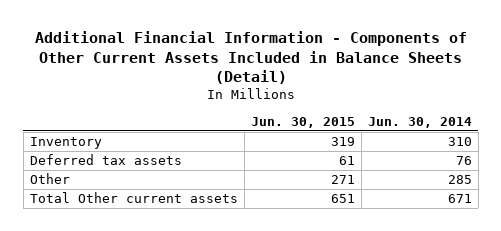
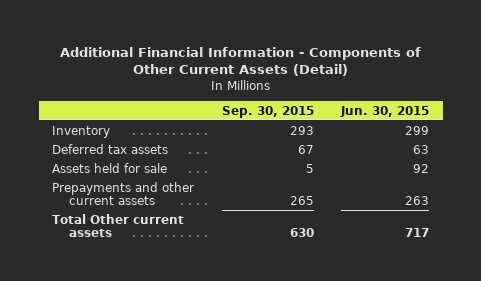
[34,30,467,85] Additional Financial Information - Components of Other Current Assets Included in Balance Sheets (Detail) -> [59,46,421,77] Additional Financial Information - Components of Other Current Assets (Detail)
[367,117,472,129] Jun. 30, 2014 -> none
none -> [221,105,314,118] Sep. 30, 2015
[29,173,70,185] Other -> none
[330,137,355,147] 319 -> [404,125,429,135] 299
[338,156,355,166] 61 -> [412,144,429,154] 63
none -> [52,162,168,173] Assets held for sale
none -> [52,181,195,205] Prepayments and other current assets
[330,194,355,204] 651 -> [404,227,429,237] 717

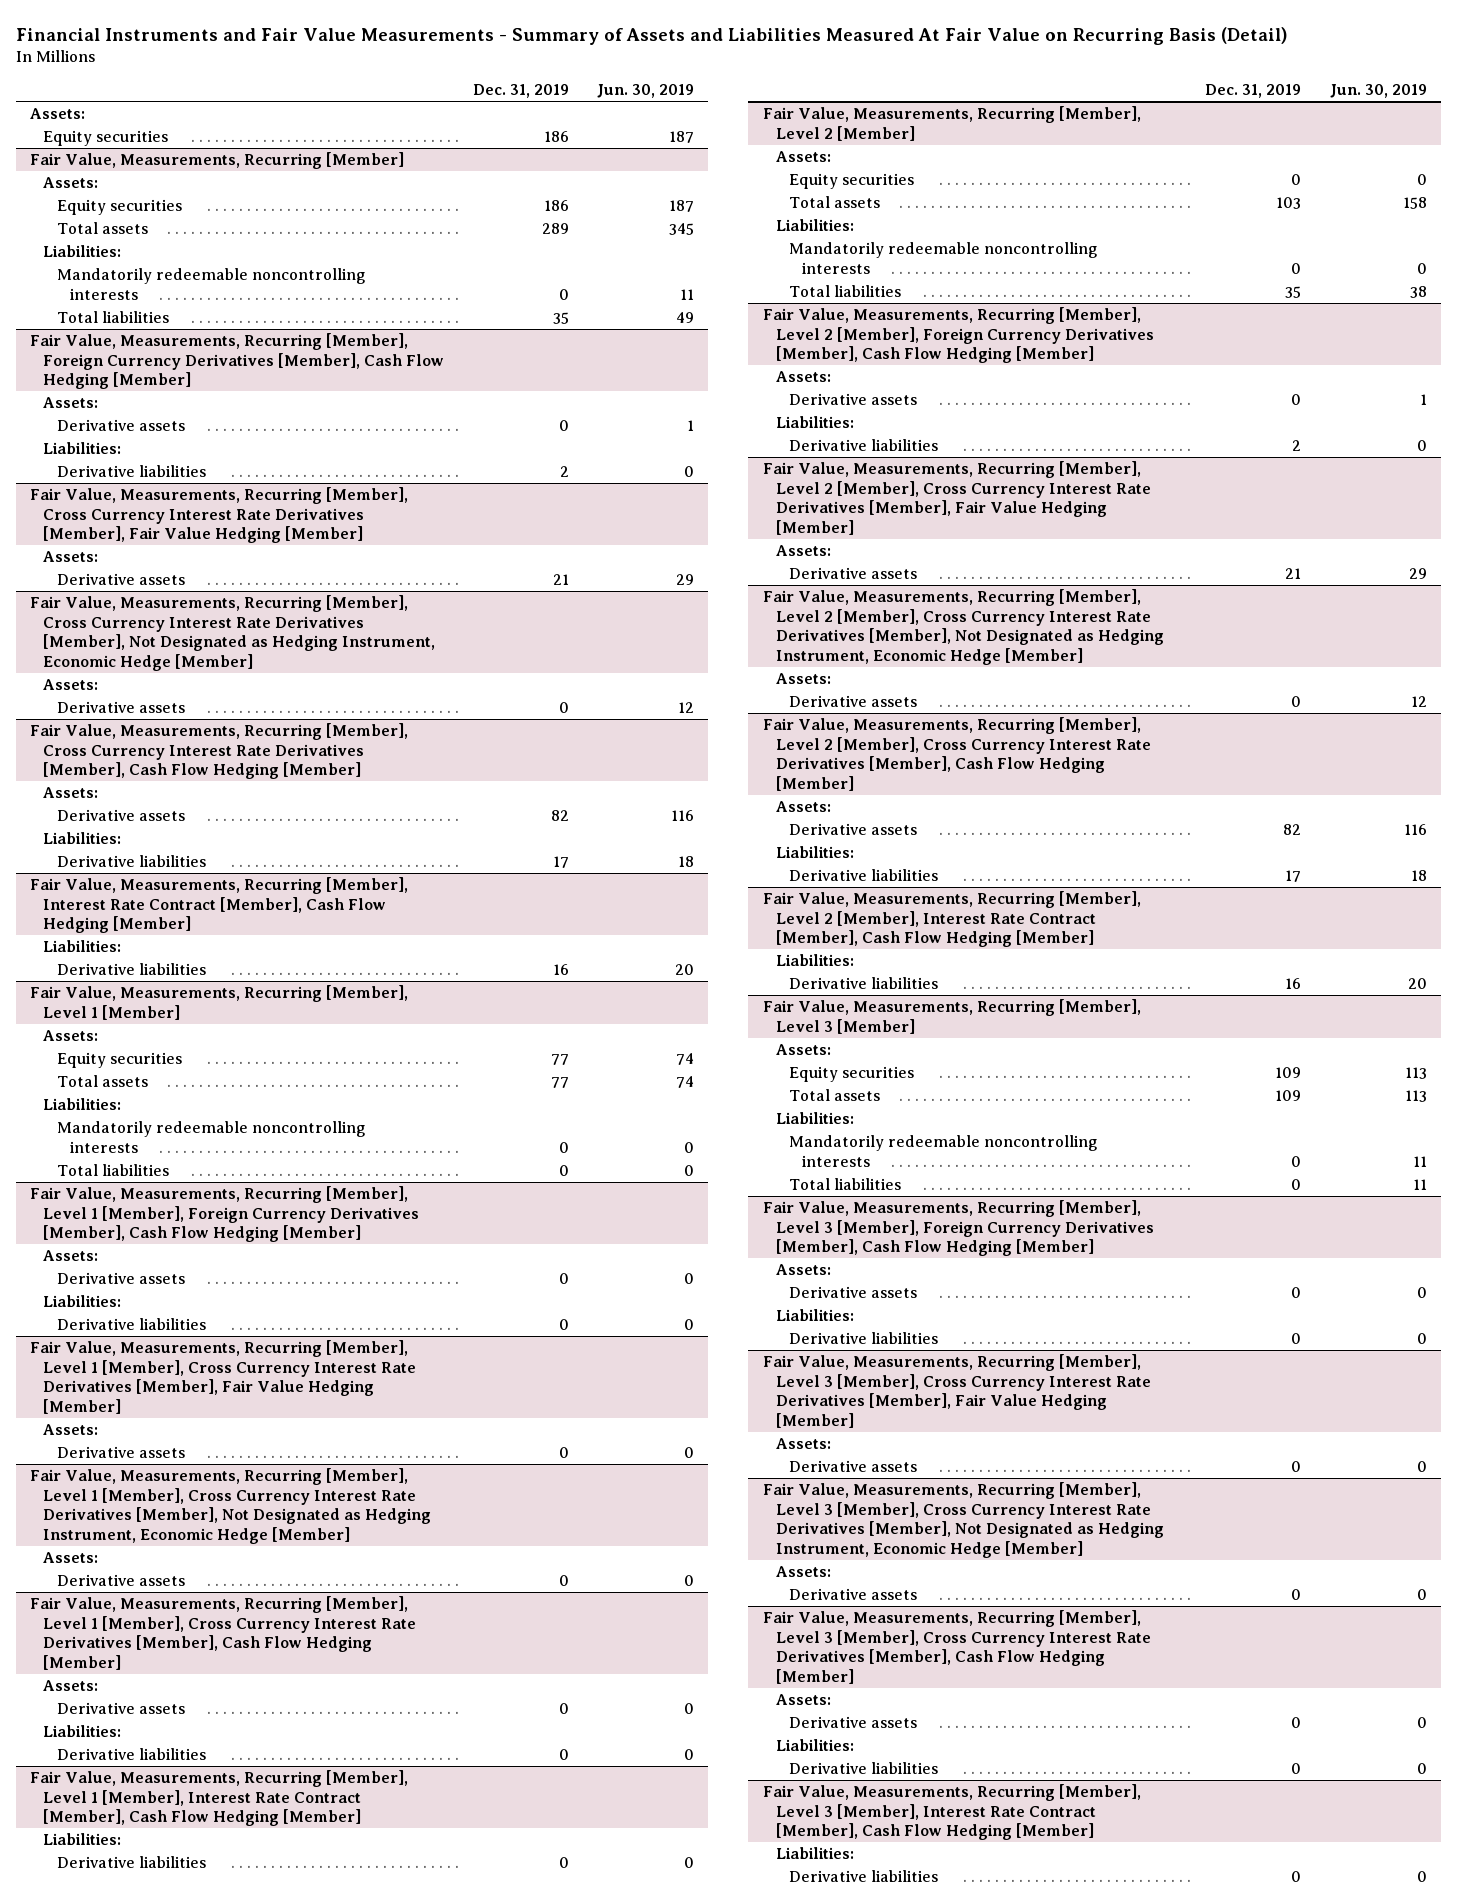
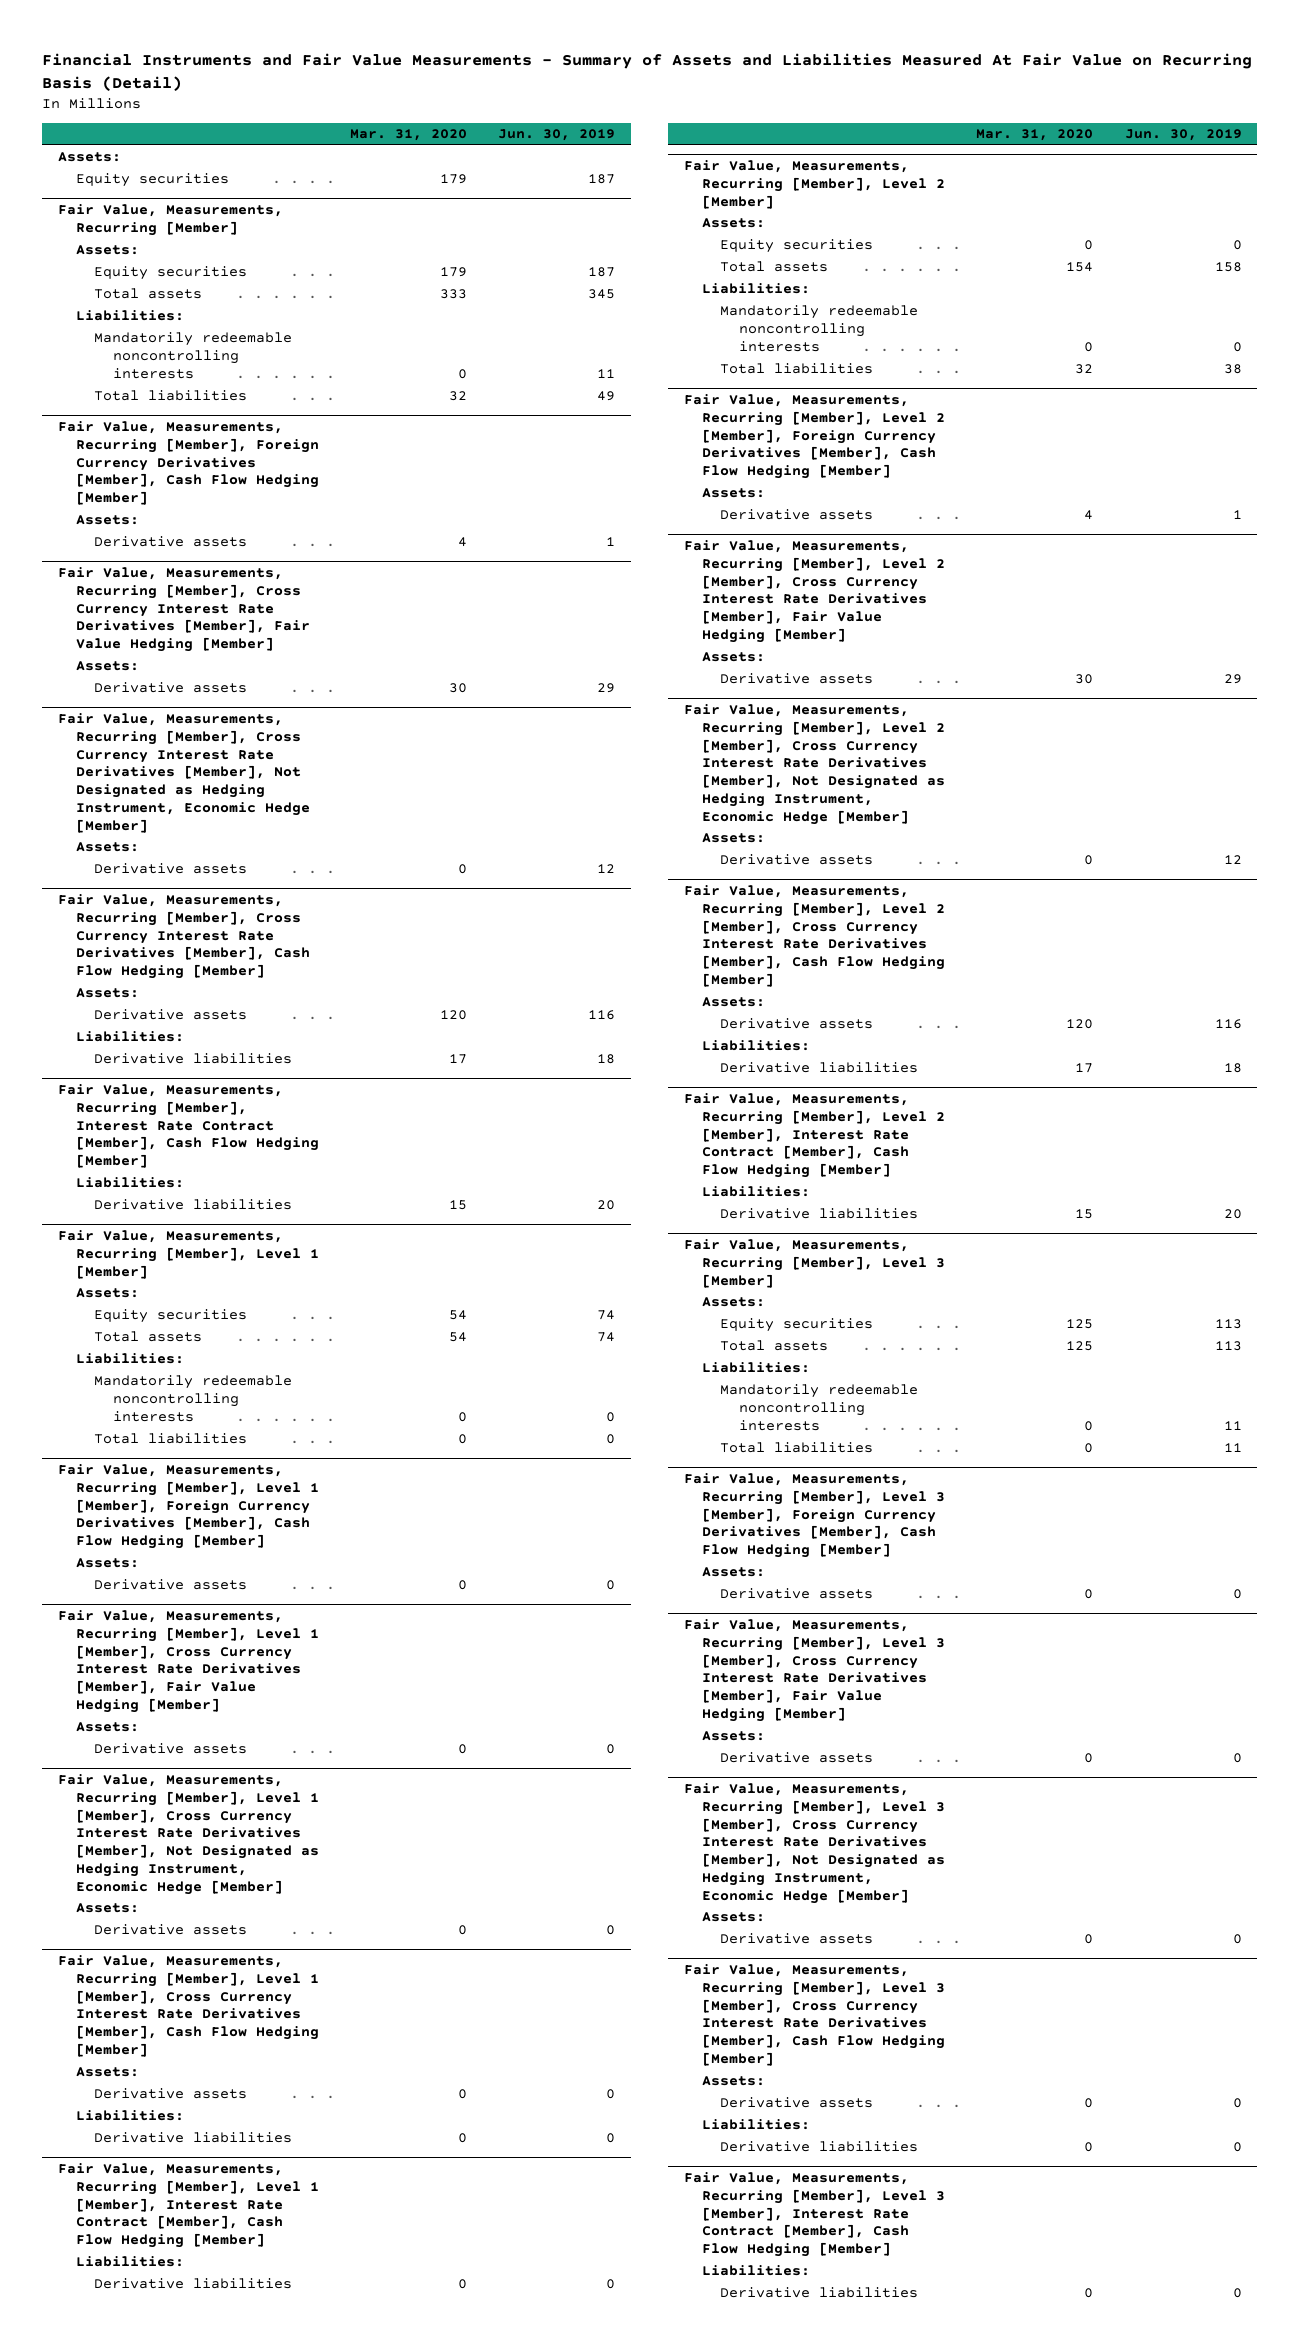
[472,84,569,99] Dec. 31, 2019 -> none
none -> [350,129,468,142] Mar. 31, 2020
[43,442,122,455] Liabilities: -> none
[56,465,206,478] Derivative liabilities -> none
[43,1295,122,1308] Liabilities: -> none
[56,1318,206,1331] Derivative liabilities -> none
[775,416,854,429] Liabilities: -> none
[789,439,939,452] Derivative liabilities -> none
[775,1309,854,1322] Liabilities: -> none
[789,1332,939,1345] Derivative liabilities -> none

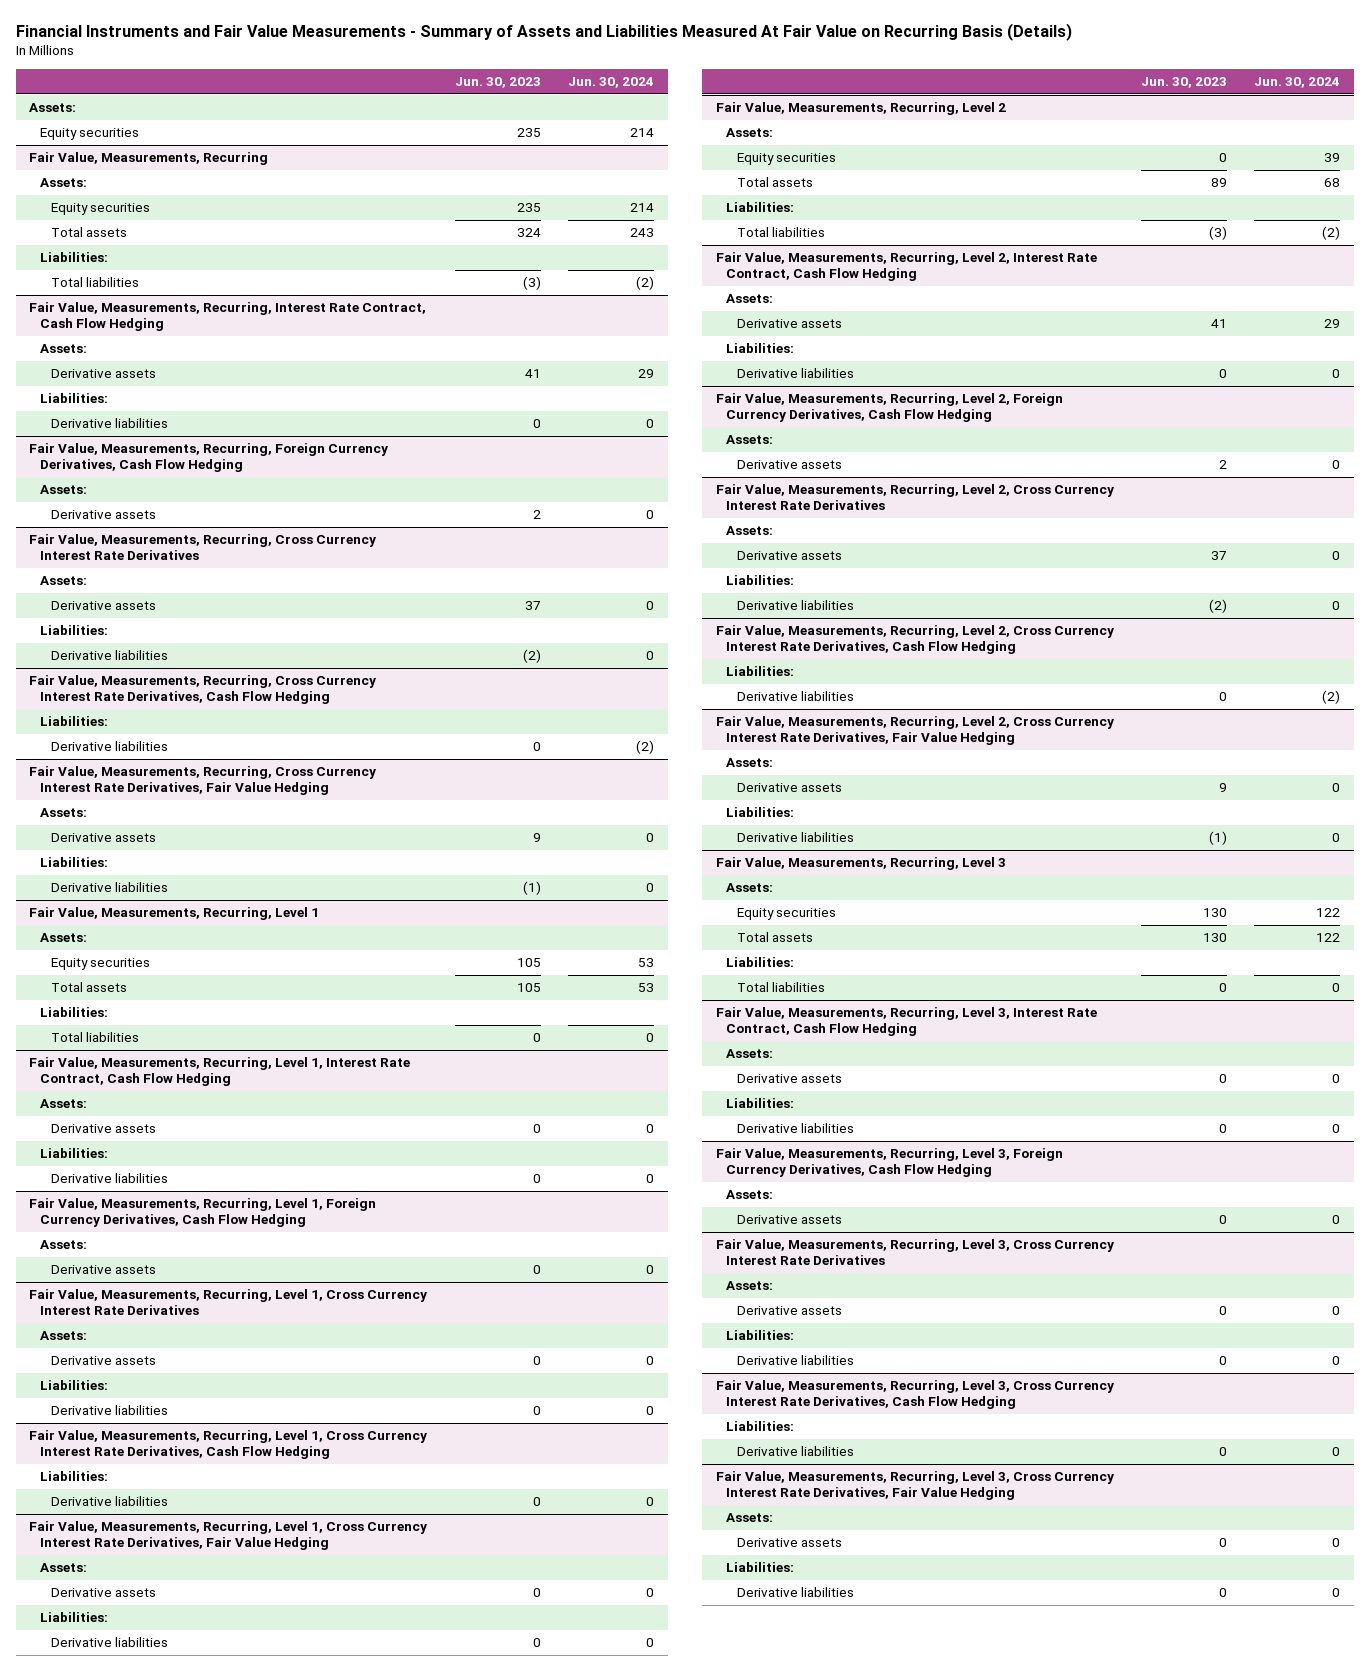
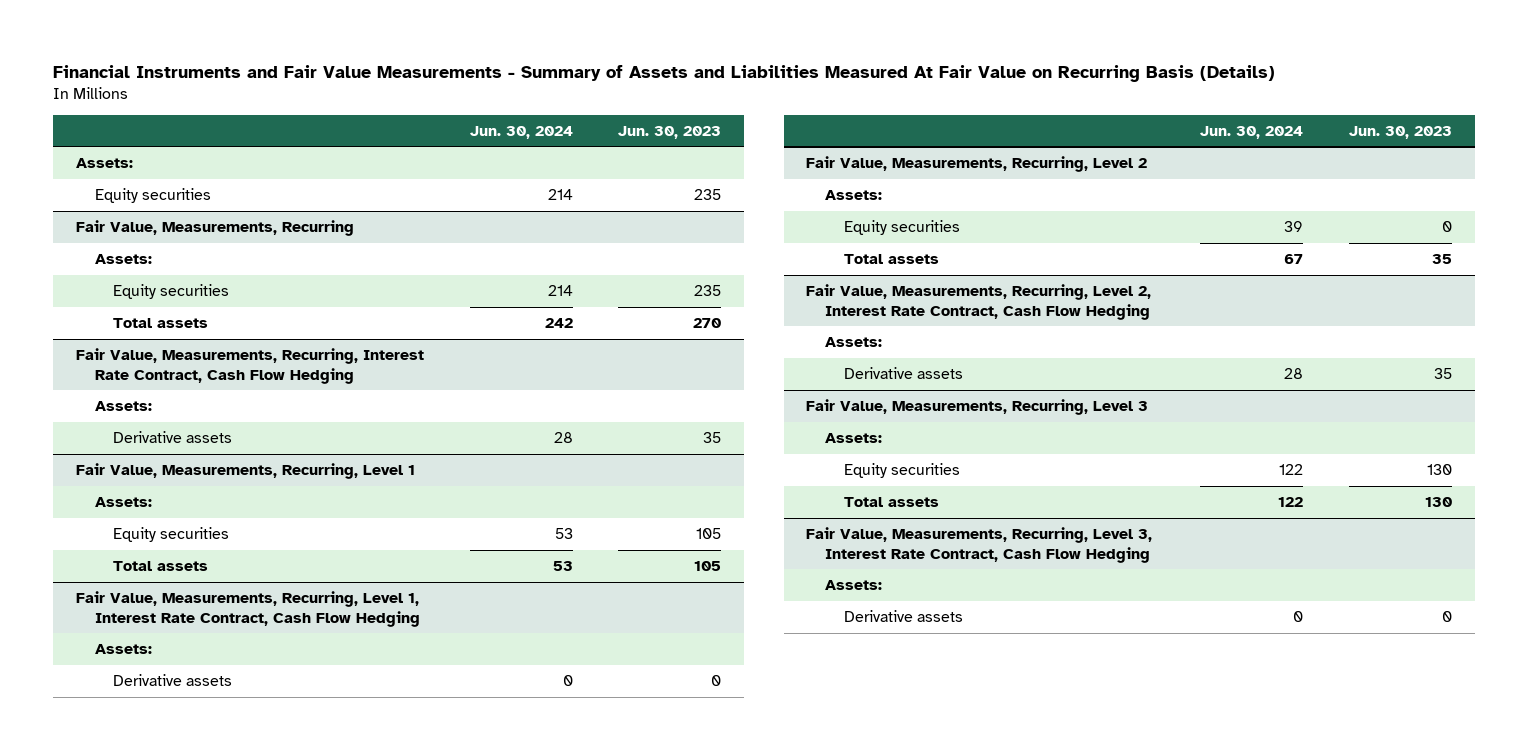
[39,252,108,263] Liabilities: -> none
[50,277,139,288] Total liabilities -> none
[516,228,541,238] 324 -> [693,318,722,329] 270
[629,228,654,238] 243 -> [544,318,573,329] 242
[39,393,108,404] Liabilities: -> none
[50,418,168,429] Derivative liabilities -> none
[29,443,389,473] Fair Value, Measurements, Recurring, Foreign Currency Derivatives, Cash Flow Hedging -> none
[39,485,87,495] Assets: -> none
[50,510,156,520] Derivative assets -> none
[29,534,377,561] Fair Value, Measurements, Recurring, Cross Currency Interest Rate Derivatives -> none
[39,576,87,586] Assets: -> none
[50,601,156,611] Derivative assets -> none
[39,625,108,636] Liabilities: -> none
[50,650,168,661] Derivative liabilities -> none
[29,675,377,705] Fair Value, Measurements, Recurring, Cross Currency Interest Rate Derivatives, Cash Flow Hedging -> none
[39,716,108,727] Liabilities: -> none
[50,741,168,752] Derivative liabilities -> none
[29,766,377,796] Fair Value, Measurements, Recurring, Cross Currency Interest Rate Derivatives, Fair Value Hedging -> none
[39,808,87,818] Assets: -> none
[50,833,156,843] Derivative assets -> none
[39,857,108,868] Liabilities: -> none
[50,882,168,893] Derivative liabilities -> none
[524,369,541,379] 41 -> [703,432,722,444] 35
[637,369,654,379] 29 -> [553,432,573,444] 28
[39,1007,108,1018] Liabilities: -> none
[50,1032,139,1043] Total liabilities -> none
[39,1148,108,1159] Liabilities: -> none
[50,1173,168,1184] Derivative liabilities -> none
[29,1198,377,1228] Fair Value, Measurements, Recurring, Level 1, Foreign Currency Derivatives, Cash Flow Hedging -> none
[39,1240,87,1250] Assets: -> none
[50,1265,156,1275] Derivative assets -> none
[29,1289,428,1316] Fair Value, Measurements, Recurring, Level 1, Cross Currency Interest Rate Derivatives -> none
[39,1331,87,1341] Assets: -> none
[50,1356,156,1366] Derivative assets -> none
[39,1380,108,1391] Liabilities: -> none
[50,1405,168,1416] Derivative liabilities -> none
[29,1430,428,1460] Fair Value, Measurements, Recurring, Level 1, Cross Currency Interest Rate Derivatives, Cash Flow Hedging -> none
[39,1471,108,1482] Liabilities: -> none
[50,1496,168,1507] Derivative liabilities -> none
[29,1521,428,1551] Fair Value, Measurements, Recurring, Level 1, Cross Currency Interest Rate Derivatives, Fair Value Hedging -> none
[39,1563,87,1573] Assets: -> none
[50,1588,156,1598] Derivative assets -> none
[39,1612,108,1623] Liabilities: -> none
[50,1637,168,1648] Derivative liabilities -> none
[726,202,795,213] Liabilities: -> none
[736,227,825,238] Total liabilities -> none
[1210,178,1227,188] 89 -> [1431,254,1452,265] 35
[1324,178,1341,188] 68 -> [1284,254,1304,265] 67
[726,343,795,354] Liabilities: -> none
[736,368,854,379] Derivative liabilities -> none
[715,393,1063,423] Fair Value, Measurements, Recurring, Level 2, Foreign Currency Derivatives, Cash Flow Hedging -> none
[726,435,774,445] Assets: -> none
[736,460,842,470] Derivative assets -> none
[715,484,1114,511] Fair Value, Measurements, Recurring, Level 2, Cross Currency Interest Rate Derivatives -> none
[726,526,774,536] Assets: -> none
[736,551,842,561] Derivative assets -> none
[726,575,795,586] Liabilities: -> none
[736,600,854,611] Derivative liabilities -> none
[715,625,1114,655] Fair Value, Measurements, Recurring, Level 2, Cross Currency Interest Rate Derivatives, Cash Flow Hedging -> none
[726,666,795,677] Liabilities: -> none
[736,691,854,702] Derivative liabilities -> none
[715,716,1114,746] Fair Value, Measurements, Recurring, Level 2, Cross Currency Interest Rate Derivatives, Fair Value Hedging -> none
[726,758,774,768] Assets: -> none
[736,783,842,793] Derivative assets -> none
[726,807,795,818] Liabilities: -> none
[736,832,854,843] Derivative liabilities -> none
[1210,319,1227,329] 41 -> [1433,368,1452,380] 35
[1324,319,1341,329] 29 -> [1284,368,1304,380] 28
[726,957,795,968] Liabilities: -> none
[736,982,825,993] Total liabilities -> none
[726,1098,795,1109] Liabilities: -> none
[736,1123,854,1134] Derivative liabilities -> none
[715,1148,1063,1178] Fair Value, Measurements, Recurring, Level 3, Foreign Currency Derivatives, Cash Flow Hedging -> none
[726,1190,774,1200] Assets: -> none
[736,1215,842,1225] Derivative assets -> none
[715,1239,1114,1266] Fair Value, Measurements, Recurring, Level 3, Cross Currency Interest Rate Derivatives -> none
[726,1281,774,1291] Assets: -> none
[736,1306,842,1316] Derivative assets -> none
[726,1330,795,1341] Liabilities: -> none
[736,1355,854,1366] Derivative liabilities -> none
[715,1380,1114,1410] Fair Value, Measurements, Recurring, Level 3, Cross Currency Interest Rate Derivatives, Cash Flow Hedging -> none
[726,1421,795,1432] Liabilities: -> none
[736,1446,854,1457] Derivative liabilities -> none
[715,1471,1114,1501] Fair Value, Measurements, Recurring, Level 3, Cross Currency Interest Rate Derivatives, Fair Value Hedging -> none
[726,1513,774,1523] Assets: -> none
[736,1538,842,1548] Derivative assets -> none
[726,1562,795,1573] Liabilities: -> none
[736,1587,854,1598] Derivative liabilities -> none

